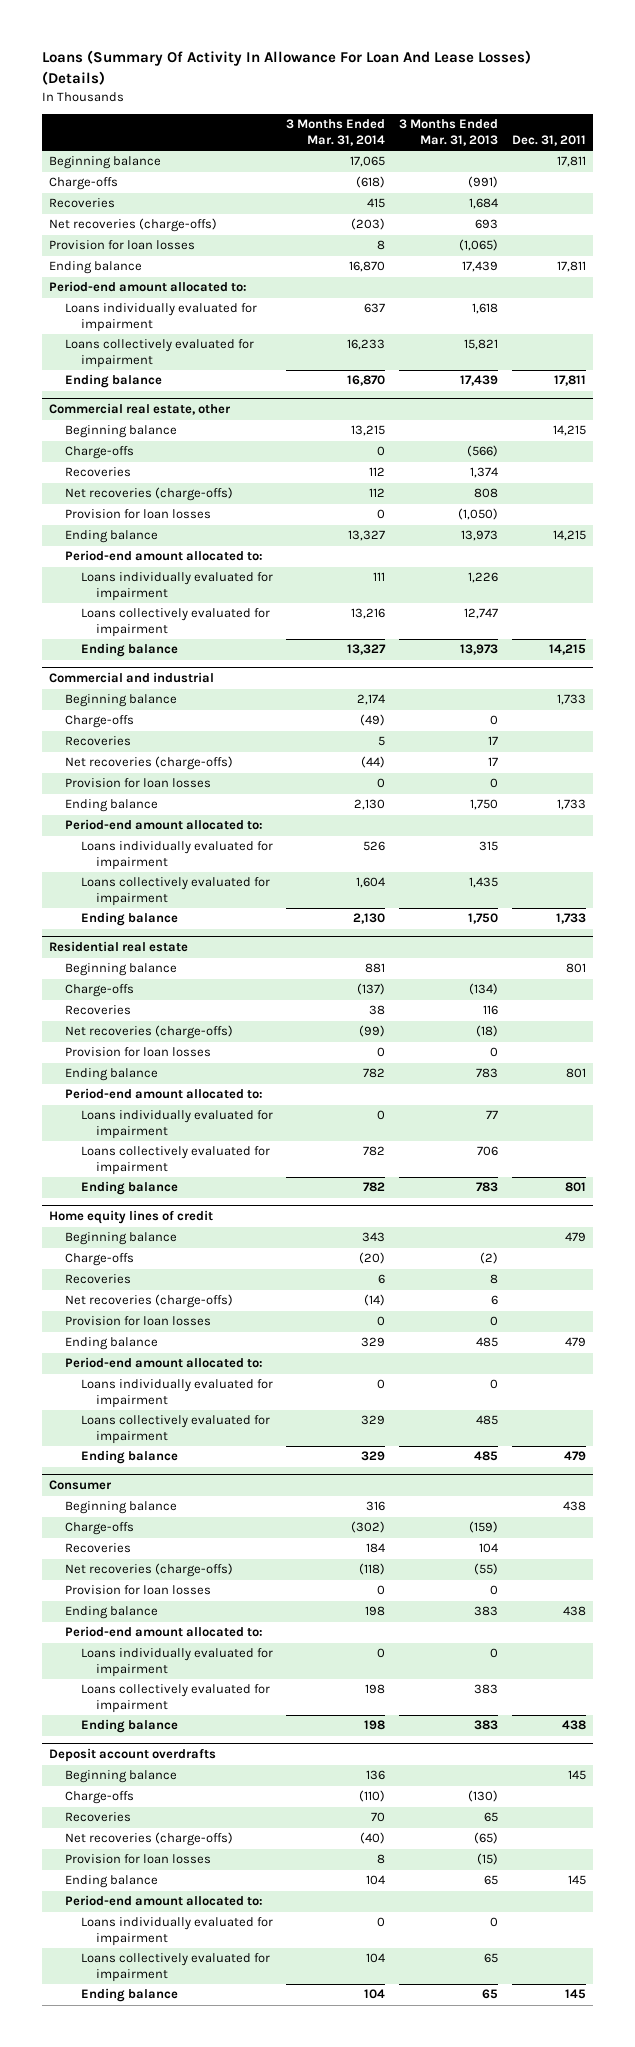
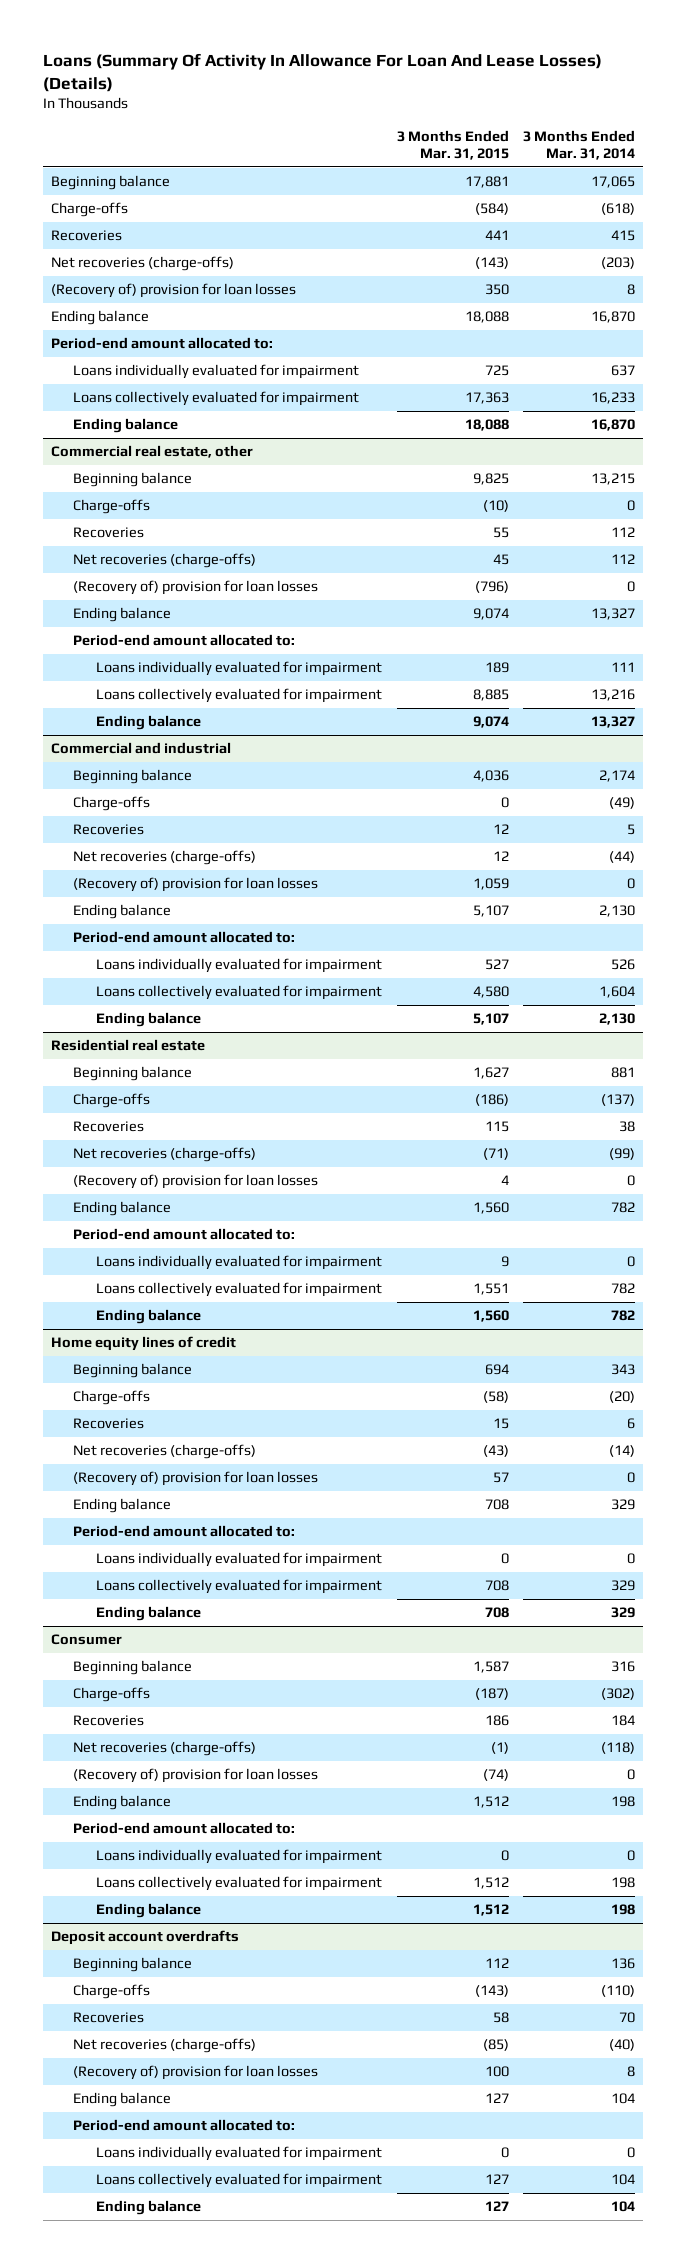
[399,119,499,147] 3 Months Ended Mar. 31, 2013 -> none
[512,135,587,147] Dec. 31, 2011 -> none
none -> [396,130,509,161] 3 Months Ended Mar. 31, 2015
[48,240,195,251] Provision for loan losses -> [50,283,296,299] (Recovery of) provision for loan losses
[64,509,211,520] Provision for loan losses -> [73,580,319,596] (Recovery of) provision for loan losses
[64,778,211,789] Provision for loan losses -> [73,877,319,893] (Recovery of) provision for loan losses
[64,1047,211,1058] Provision for loan losses -> [73,1174,319,1190] (Recovery of) provision for loan losses
[64,1316,211,1327] Provision for loan losses -> [73,1471,319,1487] (Recovery of) provision for loan losses
[64,1585,211,1596] Provision for loan losses -> [73,1768,319,1784] (Recovery of) provision for loan losses
[64,1854,211,1865] Provision for loan losses -> [73,2065,319,2081] (Recovery of) provision for loan losses

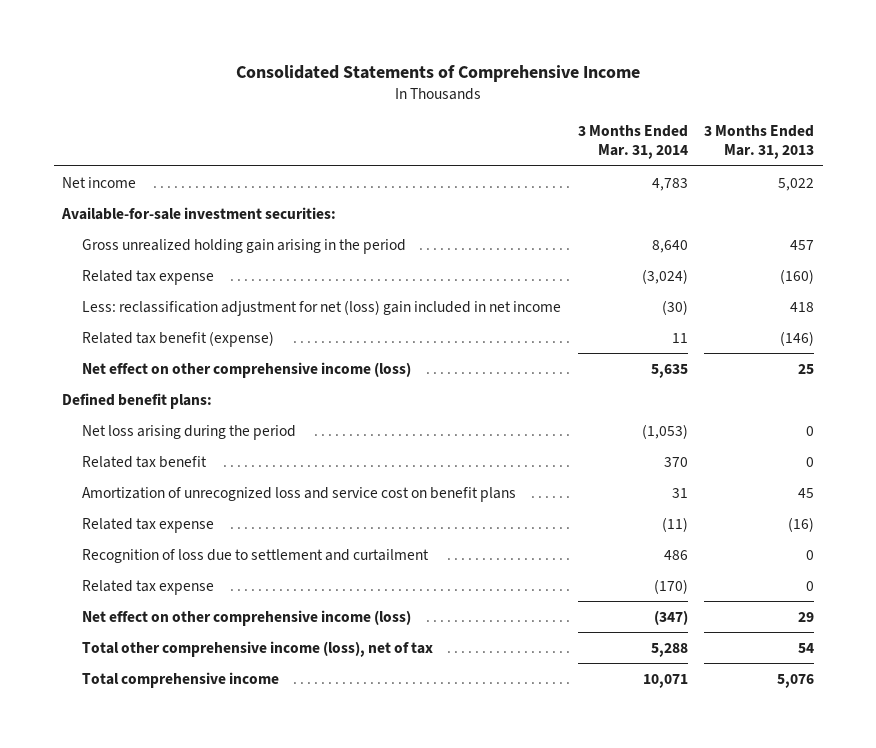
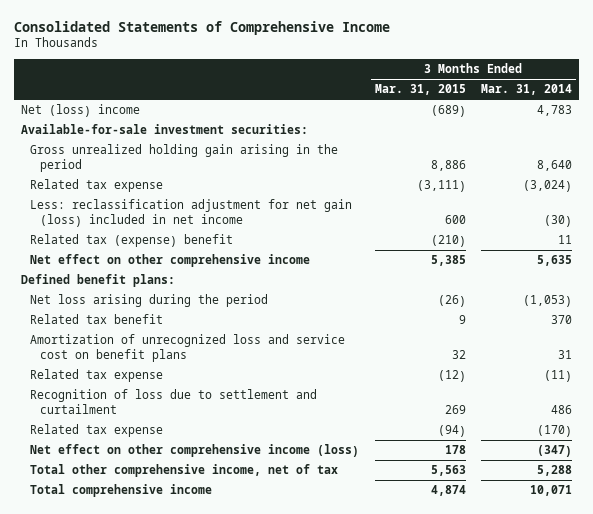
[704,124,815,160] 3 Months Ended Mar. 31, 2013 -> none
none -> [374,84,466,96] Mar. 31, 2015
[62,176,137,188] Net income -> [21,104,141,118] Net (loss) income
[82,299,562,316] Less: reclassification adjustment for net (loss) gain included in net income -> [30,199,353,228] Less: reclassification adjustment for net gain (loss) included in net income
[82,330,275,347] Related tax benefit (expense) -> [30,234,234,248] Related tax (expense) benefit
[82,361,412,378] Net effect on other comprehensive income (loss) -> [30,254,311,268] Net effect on other comprehensive income
[82,640,434,657] Total other comprehensive income (loss), net of tax -> [30,464,339,478] Total other comprehensive income, net of tax

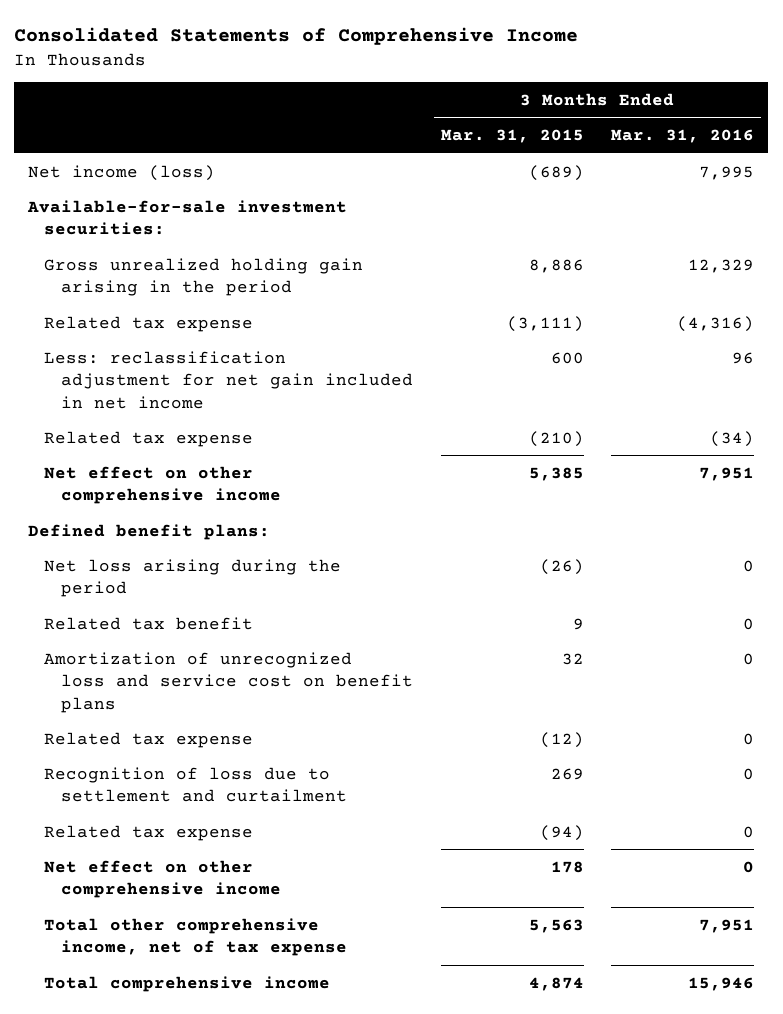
[480,84,572,96] Mar. 31, 2014 -> none
none -> [611,129,755,144] Mar. 31, 2016
[21,104,141,118] Net (loss) income -> [28,164,216,181] Net income (loss)
[30,199,353,228] Less: reclassification adjustment for net gain (loss) included in net income -> [44,350,413,409] Less: reclassification adjustment for net gain included in net income
[30,234,234,248] Related tax (expense) benefit -> [44,430,254,447] Related tax expense
[30,444,360,458] Net effect on other comprehensive income (loss) -> [44,859,281,899] Net effect on other comprehensive income
[30,464,339,478] Total other comprehensive income, net of tax -> [44,917,347,957] Total other comprehensive income, net of tax expense

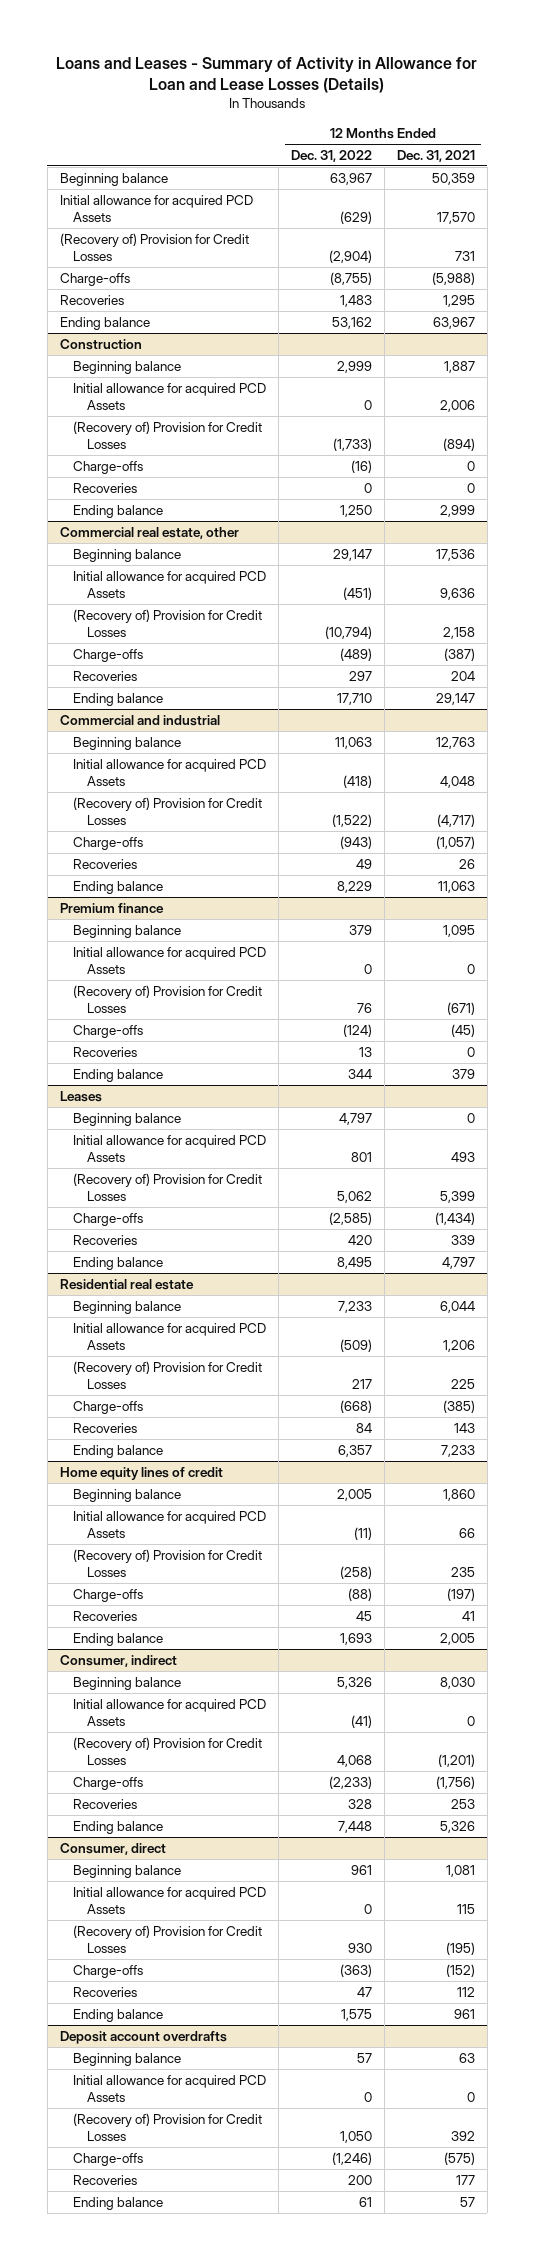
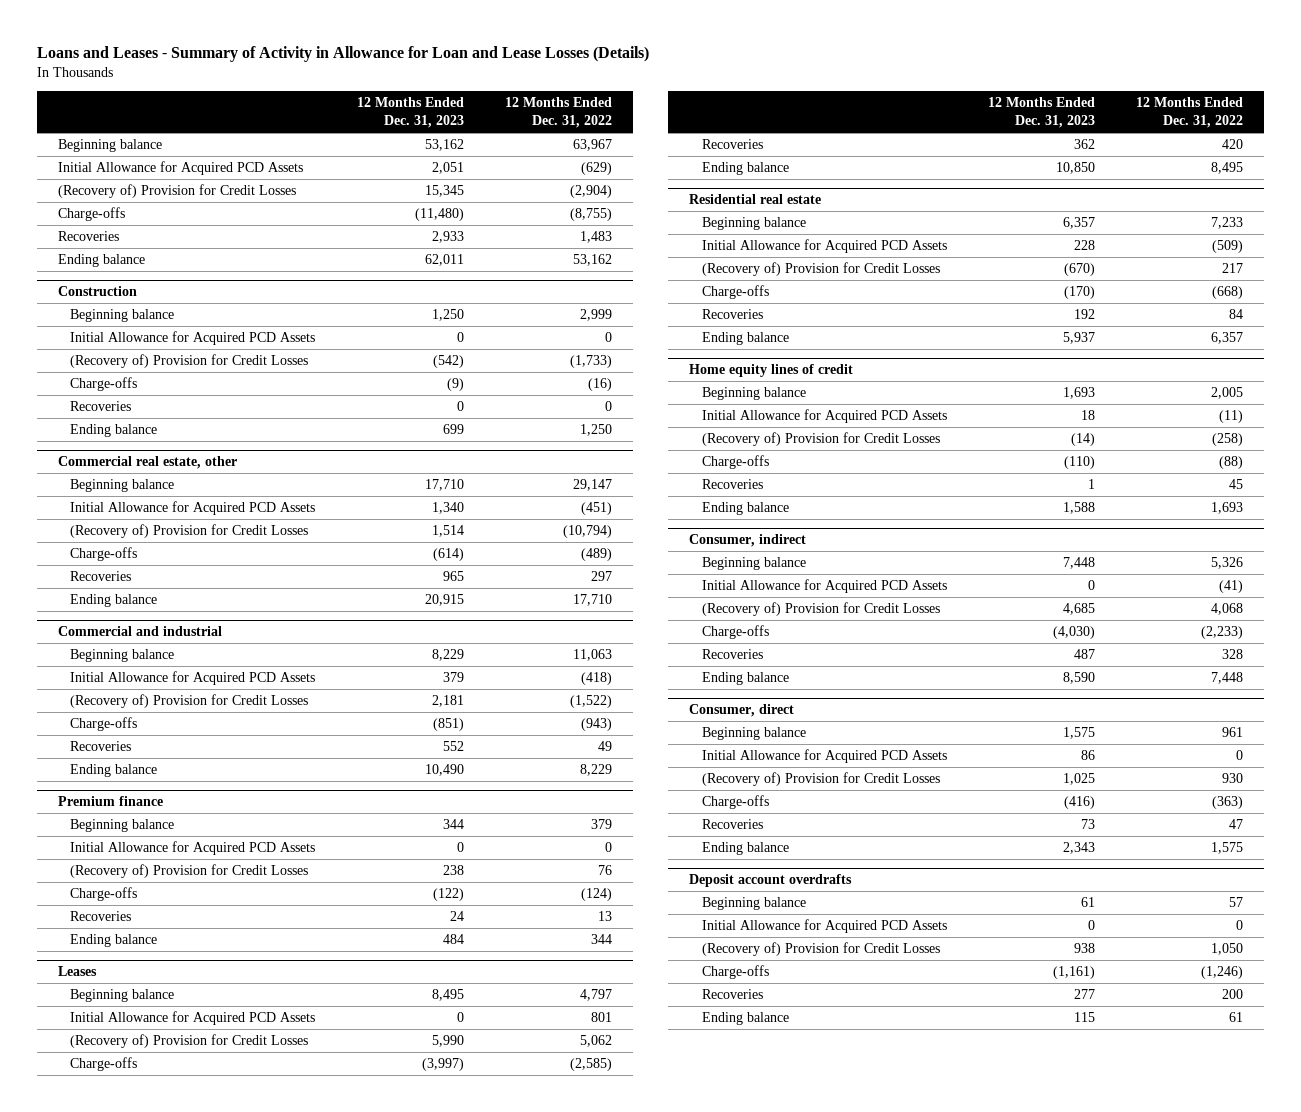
[396,149,475,162] Dec. 31, 2021 -> none
none -> [356,97,464,129] 12 Months Ended Dec. 31, 2023
[59,194,253,223] Initial allowance for acquired PCD Assets -> [57,161,303,176] Initial Allowance for Acquired PCD Assets
[73,382,267,411] Initial allowance for acquired PCD Assets -> [70,331,316,346] Initial Allowance for Acquired PCD Assets
[73,570,267,599] Initial allowance for acquired PCD Assets -> [70,501,316,516] Initial Allowance for Acquired PCD Assets
[73,758,267,787] Initial allowance for acquired PCD Assets -> [70,671,316,686] Initial Allowance for Acquired PCD Assets
[73,946,267,975] Initial allowance for acquired PCD Assets -> [70,841,316,856] Initial Allowance for Acquired PCD Assets
[73,1134,267,1163] Initial allowance for acquired PCD Assets -> [70,1011,316,1026] Initial Allowance for Acquired PCD Assets
[73,1322,267,1351] Initial allowance for acquired PCD Assets -> [701,239,947,254] Initial Allowance for Acquired PCD Assets
[73,1510,267,1539] Initial allowance for acquired PCD Assets -> [701,409,947,424] Initial Allowance for Acquired PCD Assets
[73,1698,267,1727] Initial allowance for acquired PCD Assets -> [701,579,947,594] Initial Allowance for Acquired PCD Assets
[73,1886,267,1915] Initial allowance for acquired PCD Assets -> [701,749,947,764] Initial Allowance for Acquired PCD Assets
[73,2074,267,2103] Initial allowance for acquired PCD Assets -> [701,919,947,934] Initial Allowance for Acquired PCD Assets

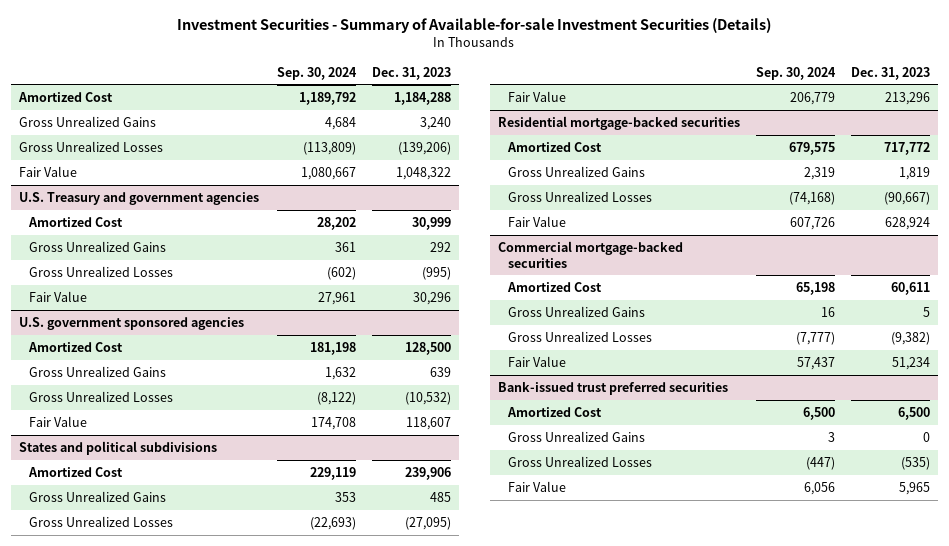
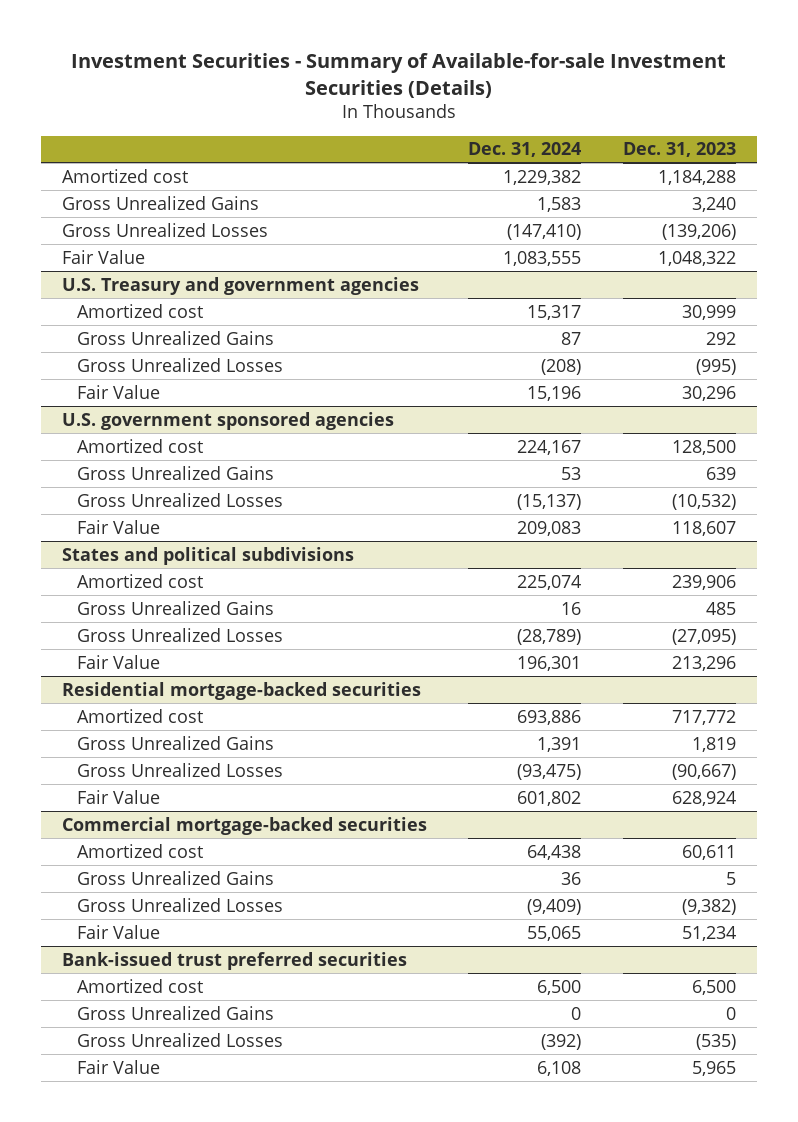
[276,66,357,80] Sep. 30, 2024 -> none
none -> [468,142,582,158] Dec. 31, 2024
[17,91,113,102] Amortized Cost -> [61,168,188,183] Amortized cost
[28,216,124,227] Amortized Cost -> [76,303,203,318] Amortized cost
[28,341,124,352] Amortized Cost -> [76,438,203,453] Amortized cost
[28,466,124,477] Amortized Cost -> [76,573,203,588] Amortized cost
[507,141,603,152] Amortized Cost -> [76,708,203,723] Amortized cost
[507,281,603,292] Amortized Cost -> [76,843,203,858] Amortized cost
[507,406,603,417] Amortized Cost -> [76,978,203,993] Amortized cost

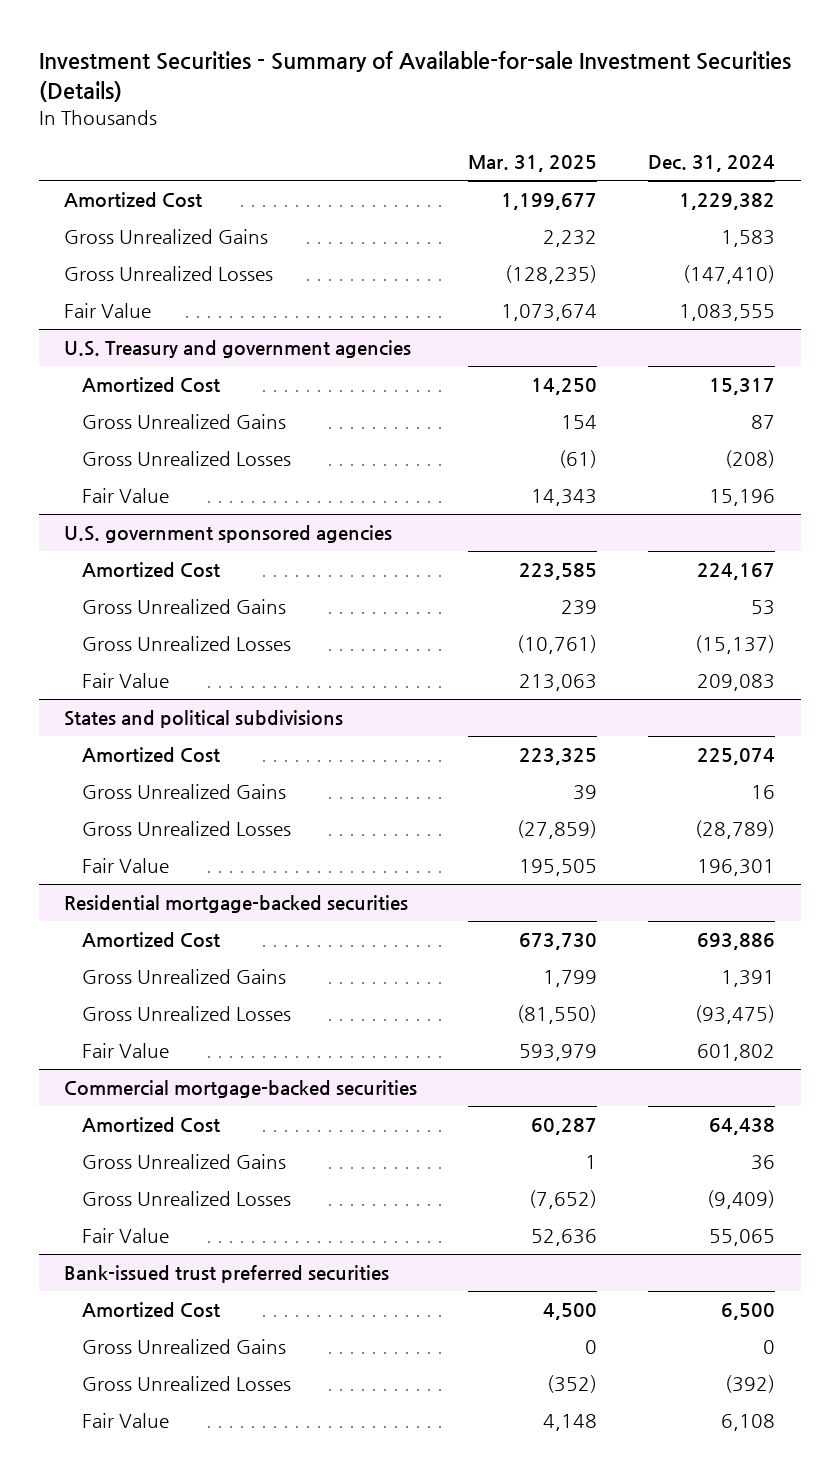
[622,142,736,158] Dec. 31, 2023 -> none
none -> [468,155,598,173] Mar. 31, 2025
[61,168,188,183] Amortized cost -> [64,192,203,208] Amortized Cost
[76,303,203,318] Amortized cost -> [81,377,220,393] Amortized Cost
[76,438,203,453] Amortized cost -> [81,562,220,578] Amortized Cost
[76,573,203,588] Amortized cost -> [81,747,220,763] Amortized Cost
[76,708,203,723] Amortized cost -> [81,932,220,948] Amortized Cost
[76,843,203,858] Amortized cost -> [81,1117,220,1133] Amortized Cost
[76,978,203,993] Amortized cost -> [81,1302,220,1318] Amortized Cost

